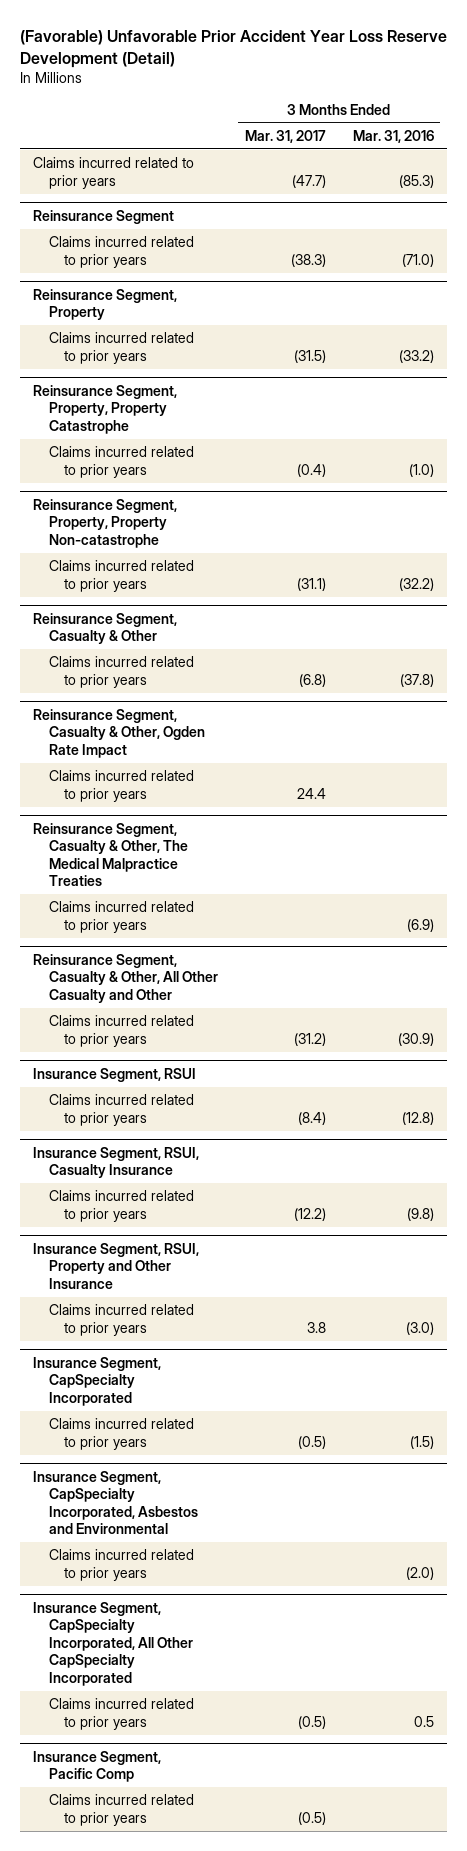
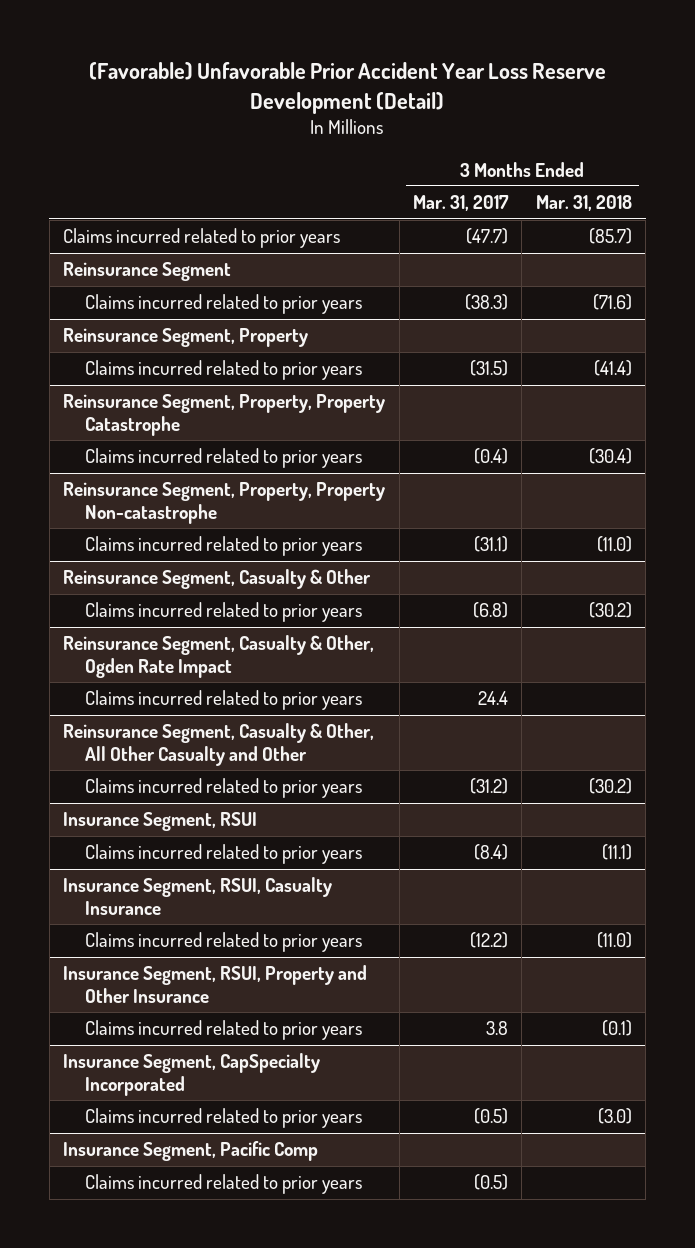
[352,129,434,143] Mar. 31, 2016 -> none
none -> [535,195,632,212] Mar. 31, 2018
[33,822,188,887] Reinsurance Segment, Casualty & Other, The Medical Malpractice Treaties -> none
[48,901,194,933] Claims incurred related to prior years -> none
[33,1470,198,1535] Insurance Segment, CapSpecialty Incorporated, Asbestos and Environmental -> none
[48,1549,194,1581] Claims incurred related to prior years -> none
[33,1601,193,1687] Insurance Segment, CapSpecialty Incorporated, All Other CapSpecialty Incorporated -> none
[48,1698,194,1730] Claims incurred related to prior years -> none

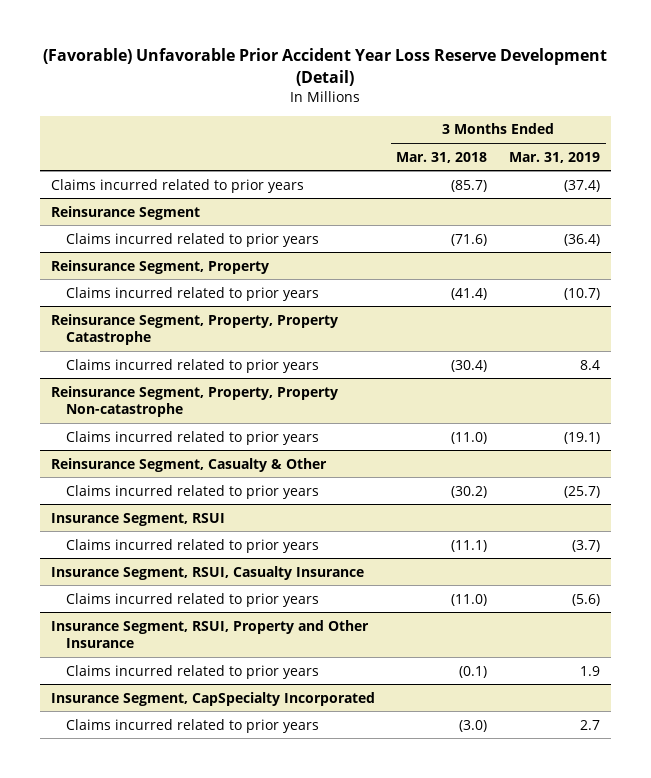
[412,195,509,212] Mar. 31, 2017 -> none
none -> [509,151,601,163] Mar. 31, 2019
[63,635,375,678] Reinsurance Segment, Casualty & Other, Ogden Rate Impact -> none
[84,690,362,711] Claims incurred related to prior years -> none
[63,723,375,766] Reinsurance Segment, Casualty & Other, All Other Casualty and Other -> none
[84,778,362,799] Claims incurred related to prior years -> none
[63,1141,319,1162] Insurance Segment, Pacific Comp -> none
[84,1174,362,1195] Claims incurred related to prior years -> none

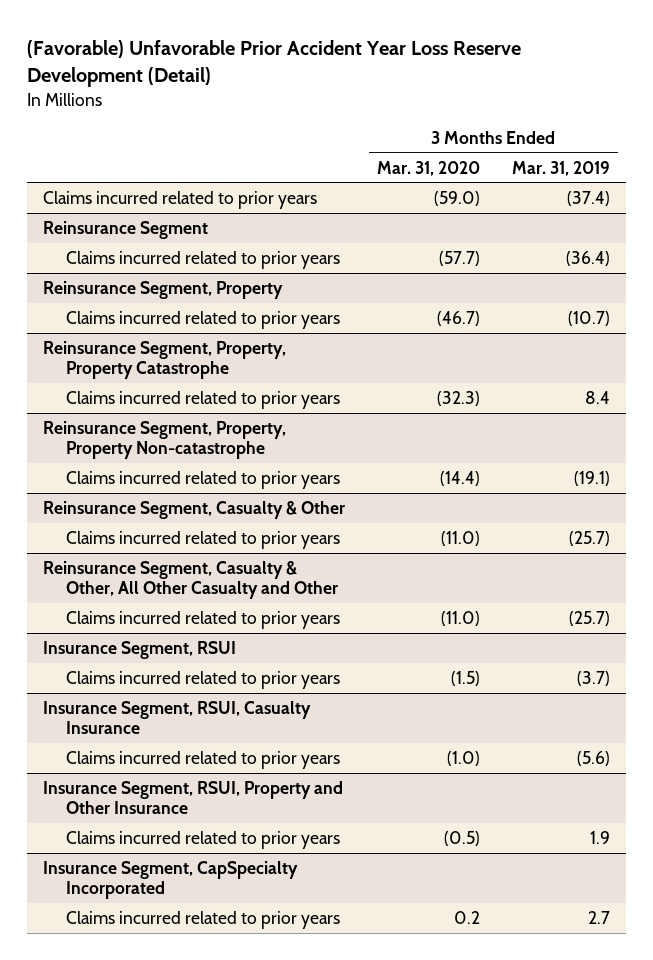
[396,151,488,163] Mar. 31, 2018 -> none
none -> [376,160,480,176] Mar. 31, 2020
none -> [43,560,338,600] Reinsurance Segment, Casualty & Other, All Other Casualty and Other
none -> [65,610,340,629] Claims incurred related to prior years

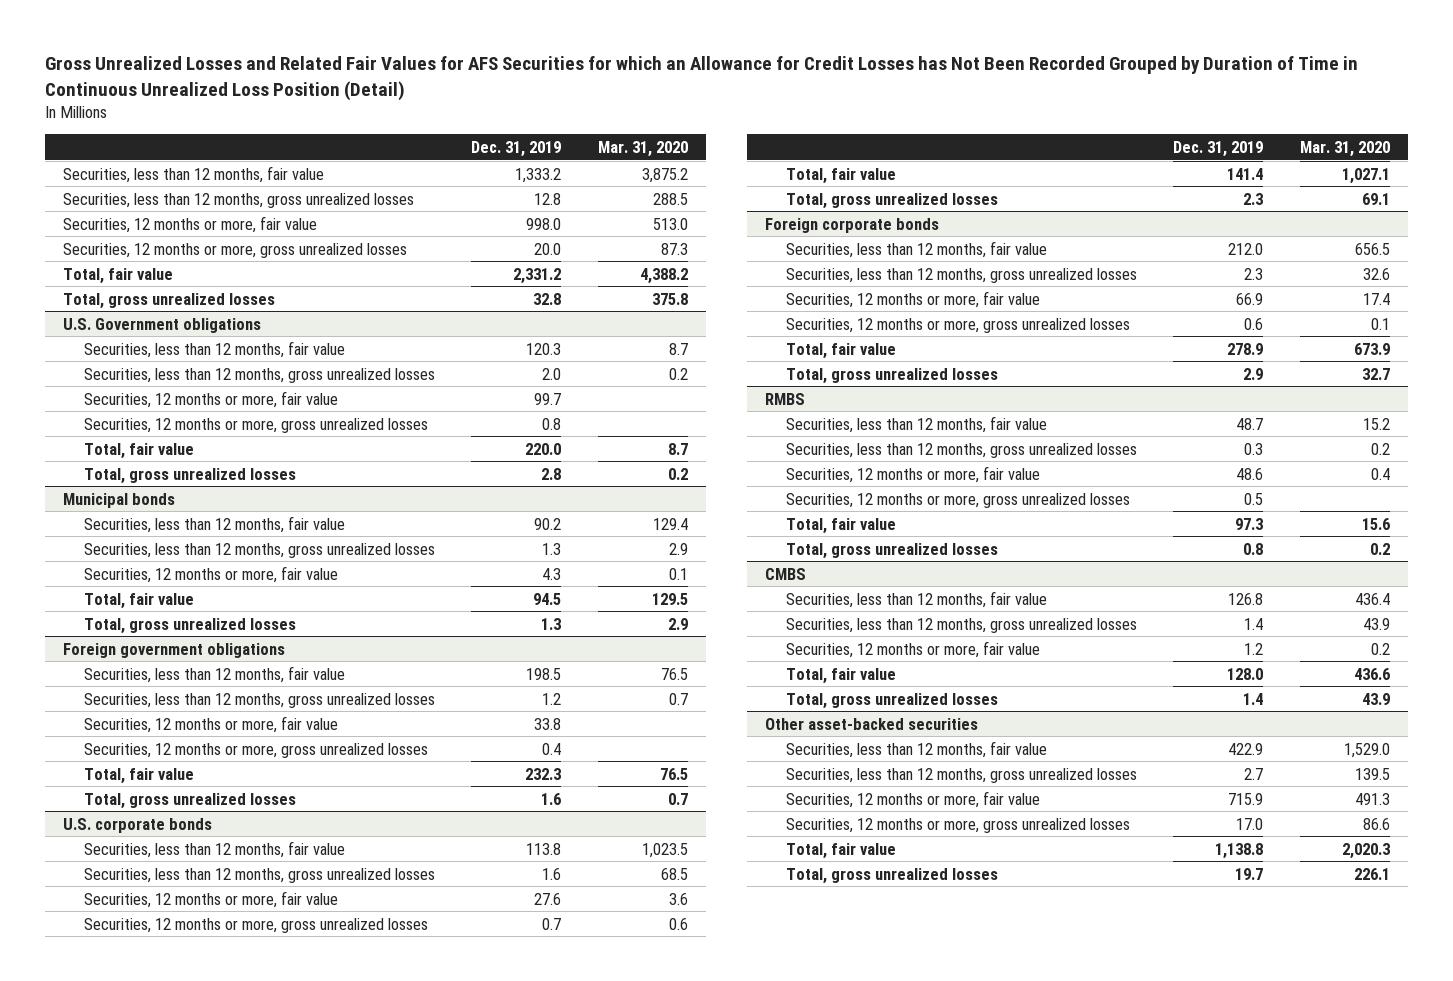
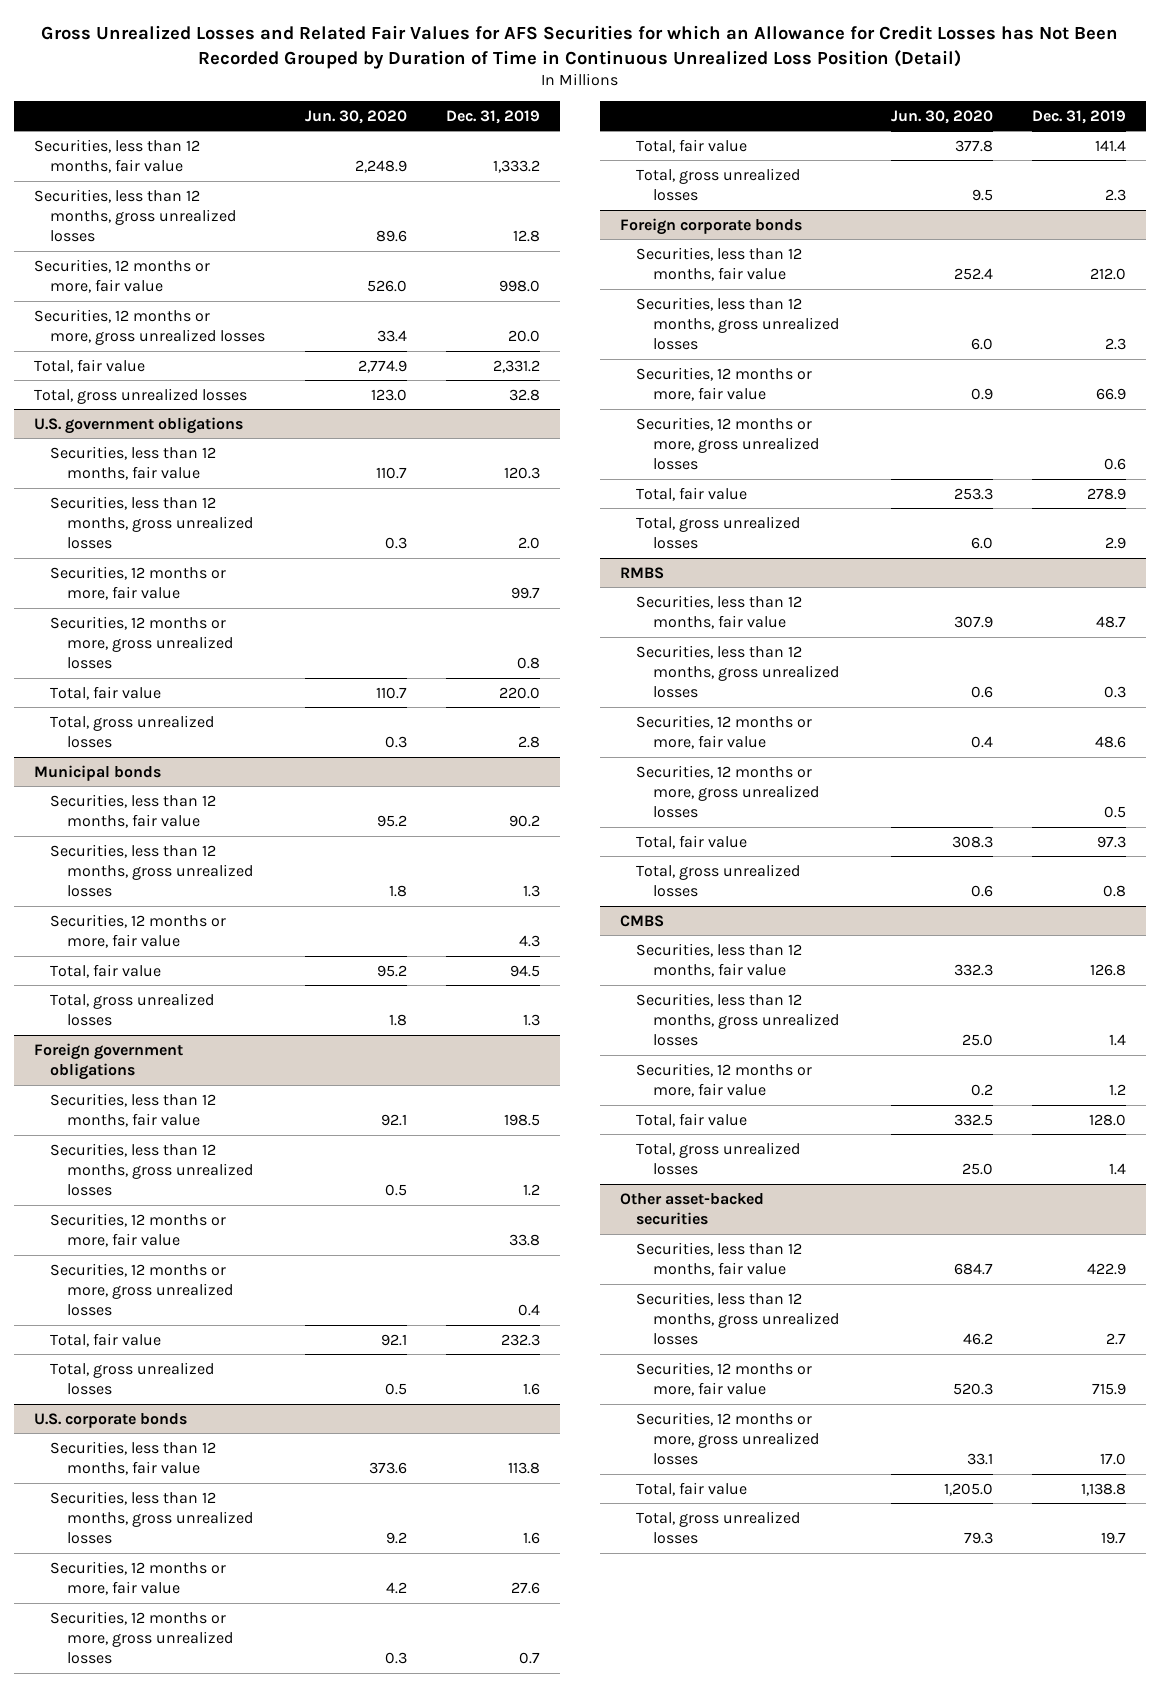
[597,140,688,157] Mar. 31, 2020 -> none
none -> [304,109,407,124] Jun. 30, 2020
[63,317,262,333] U.S. Government obligations -> [33,416,243,434] U.S. government obligations

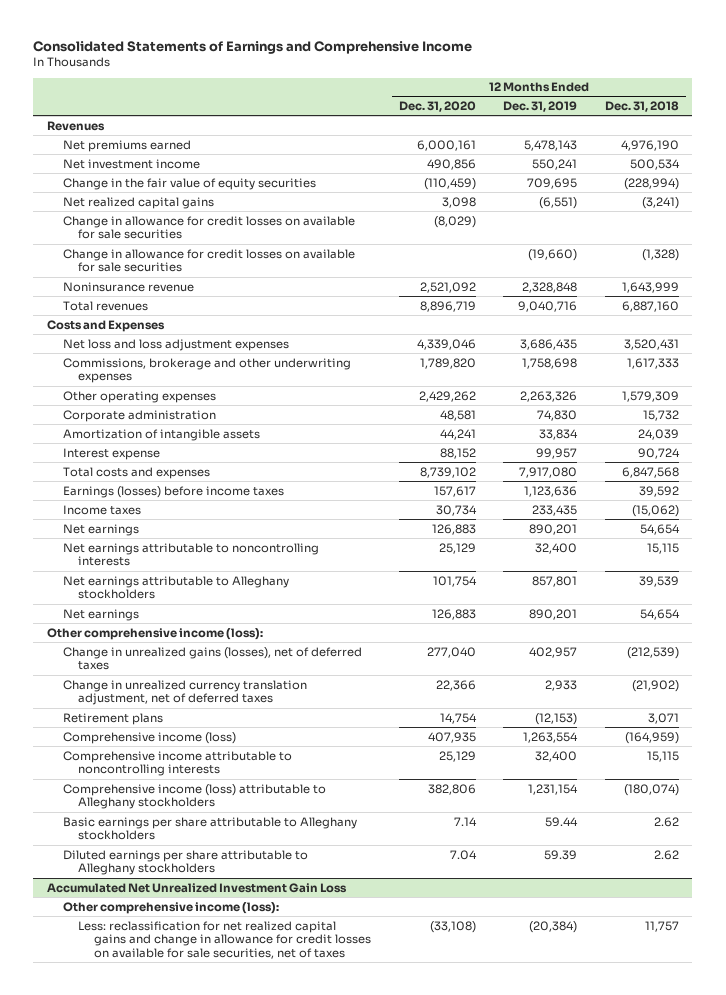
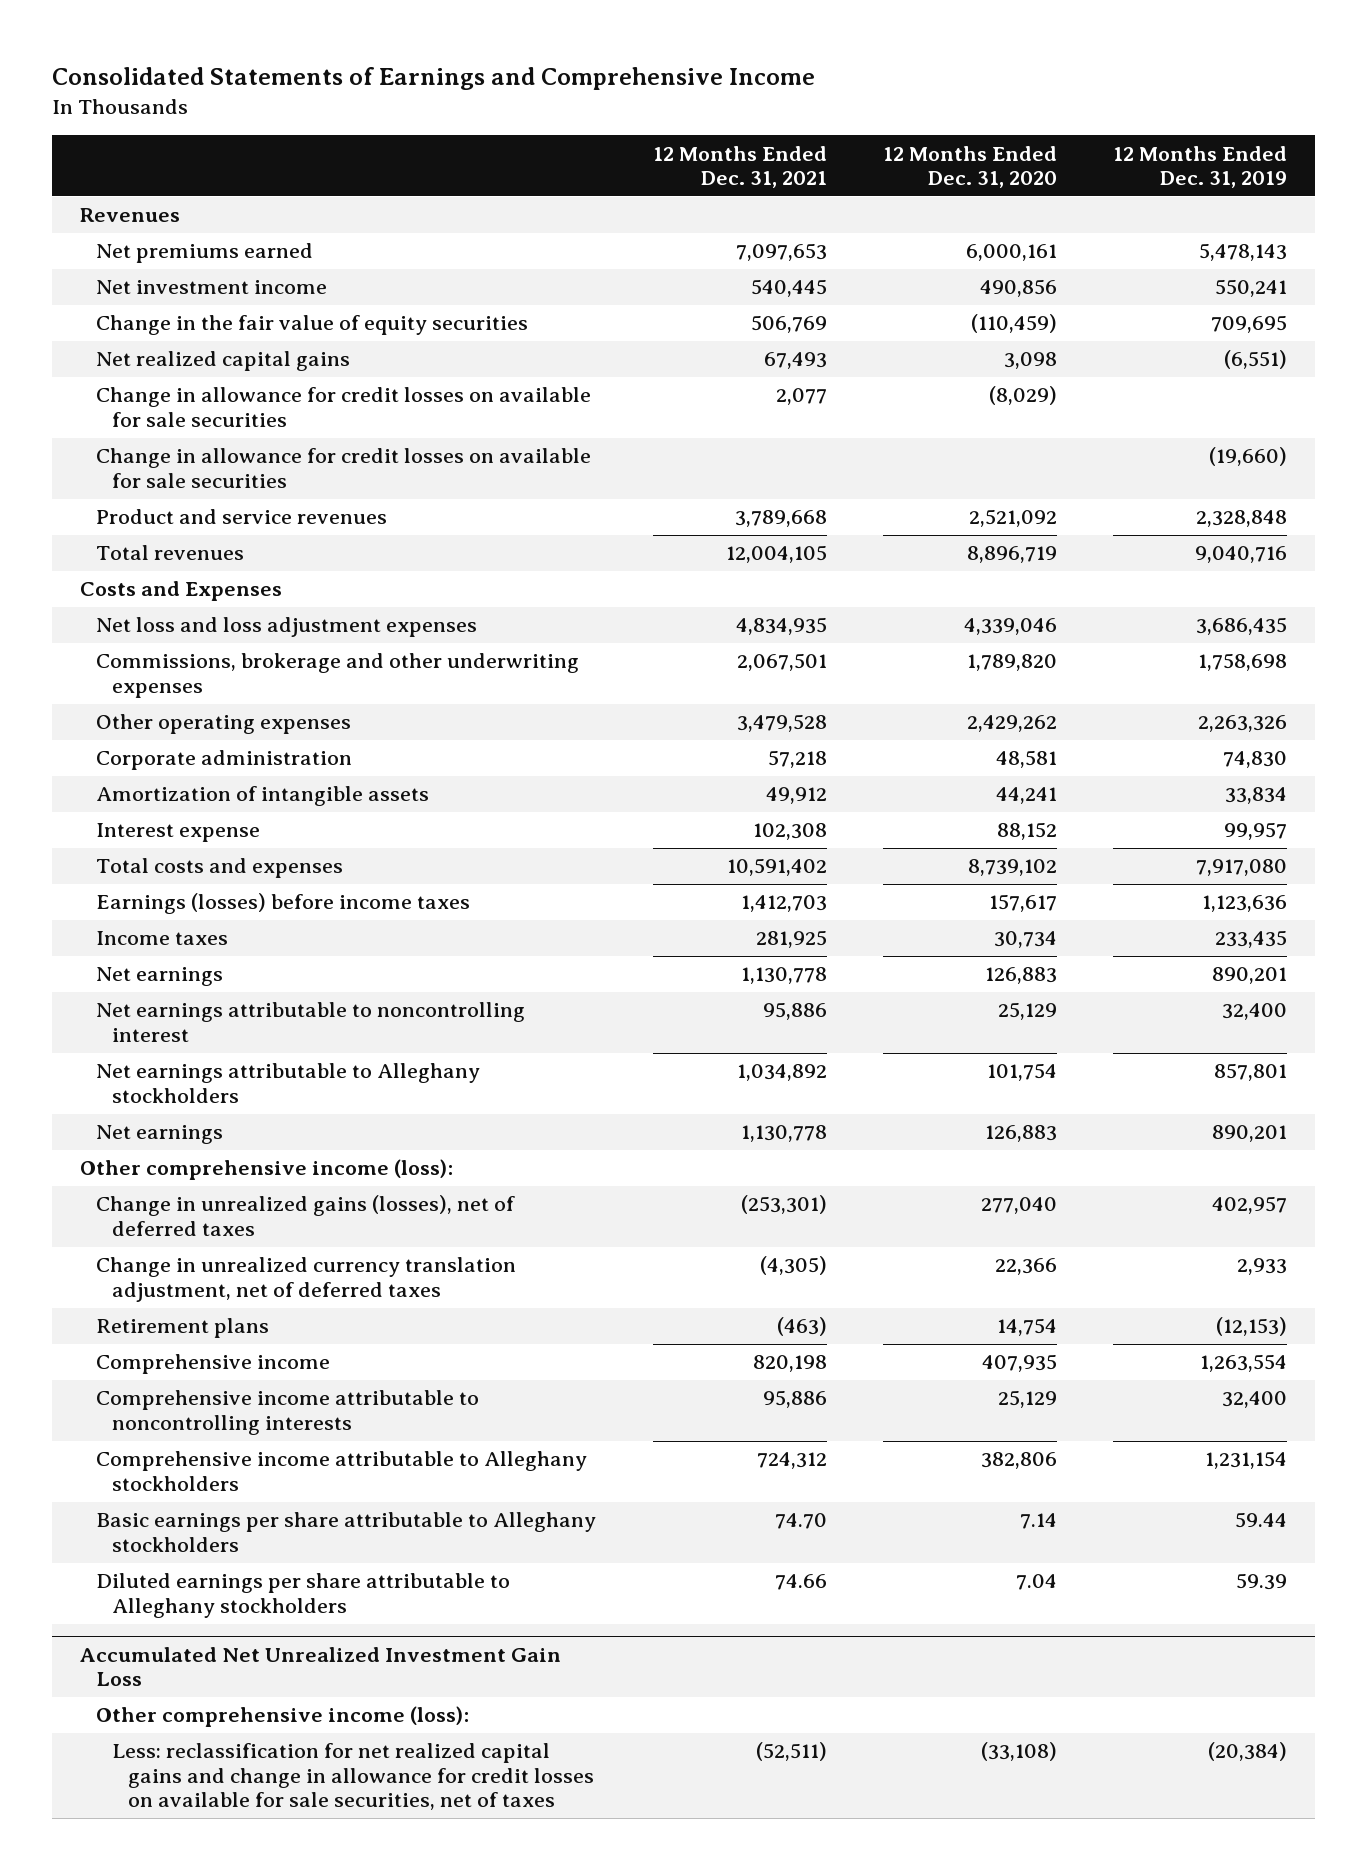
[604,101,679,113] Dec. 31, 2018 -> none
none -> [652,145,827,189] 12 Months Ended Dec. 31, 2021
[62,281,194,292] Noninsurance revenue -> [96,509,388,525] Product and service revenues
[62,542,319,567] Net earnings attributable to noncontrolling interests -> [96,1002,526,1042] Net earnings attributable to noncontrolling interest
[62,731,236,744] Comprehensive income (loss) -> [96,1354,331,1375] Comprehensive income
[62,783,326,810] Comprehensive income (loss) attributable to Alleghany stockholders -> [96,1451,588,1491] Comprehensive income attributable to Alleghany stockholders

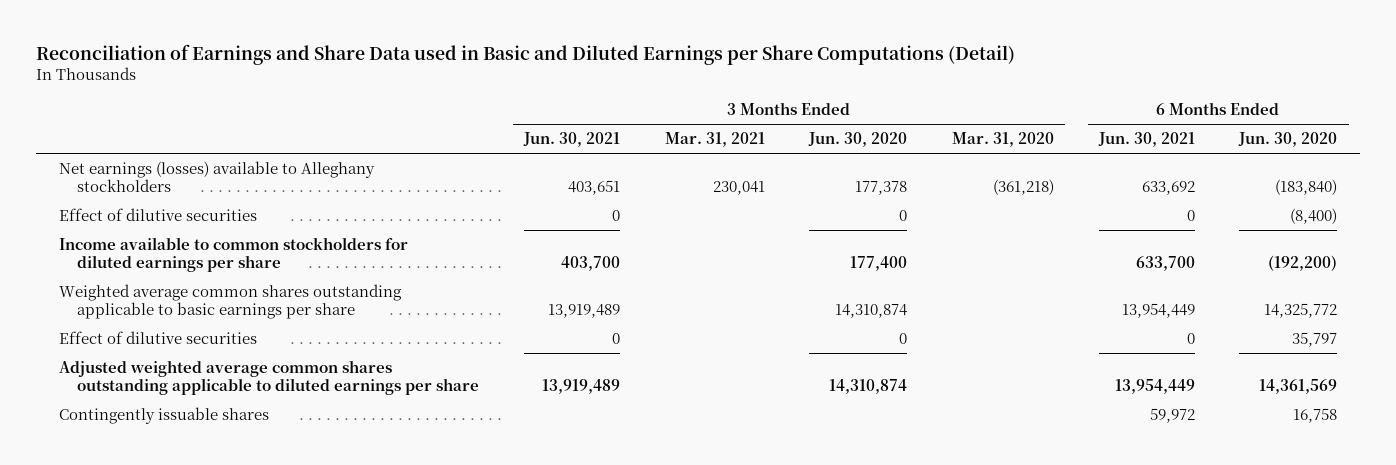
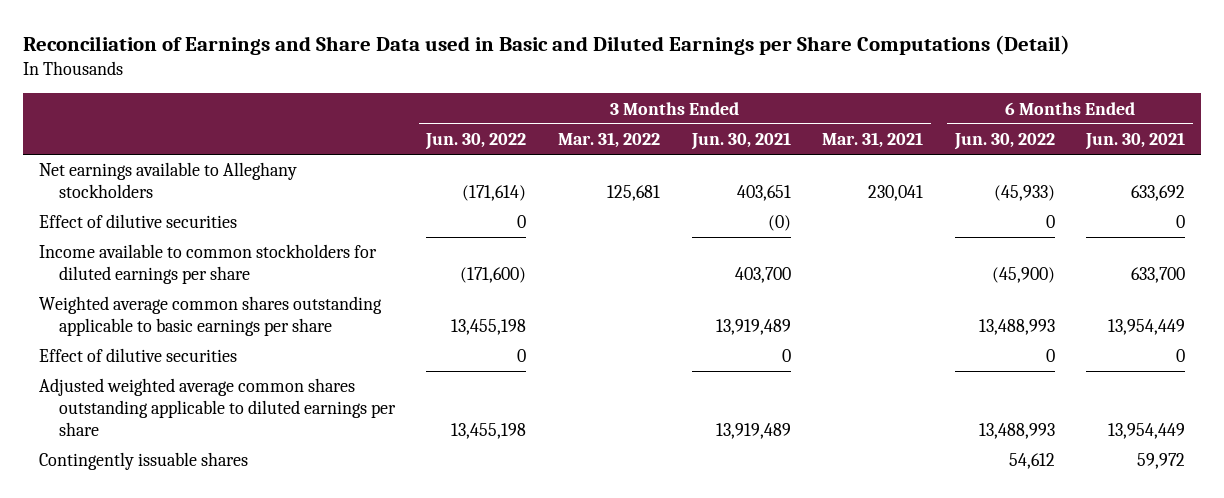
[808,132,908,148] Jun. 30, 2020 -> none
[952,132,1055,148] Mar. 31, 2020 -> none
[1238,132,1338,148] Jun. 30, 2020 -> none
none -> [425,133,527,151] Jun. 30, 2022
none -> [558,132,661,149] Mar. 31, 2022
none -> [953,133,1055,151] Jun. 30, 2022
[58,161,375,193] Net earnings (losses) available to Alleghany stockholders -> [38,162,297,199] Net earnings available to Alleghany stockholders
[611,210,620,222] 0 -> [767,215,791,232] (0)

